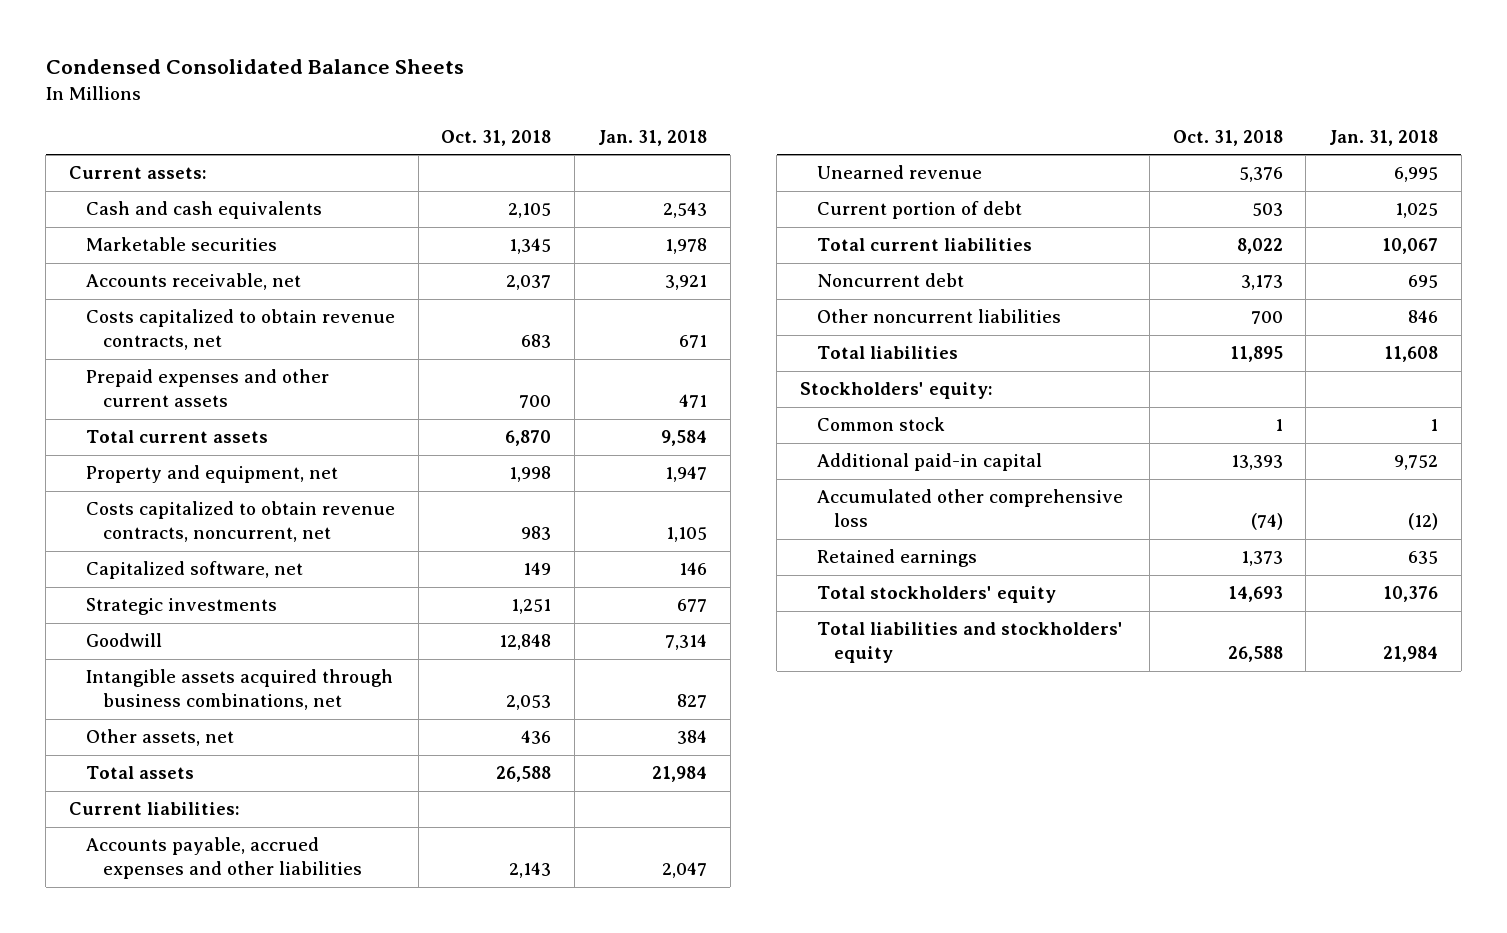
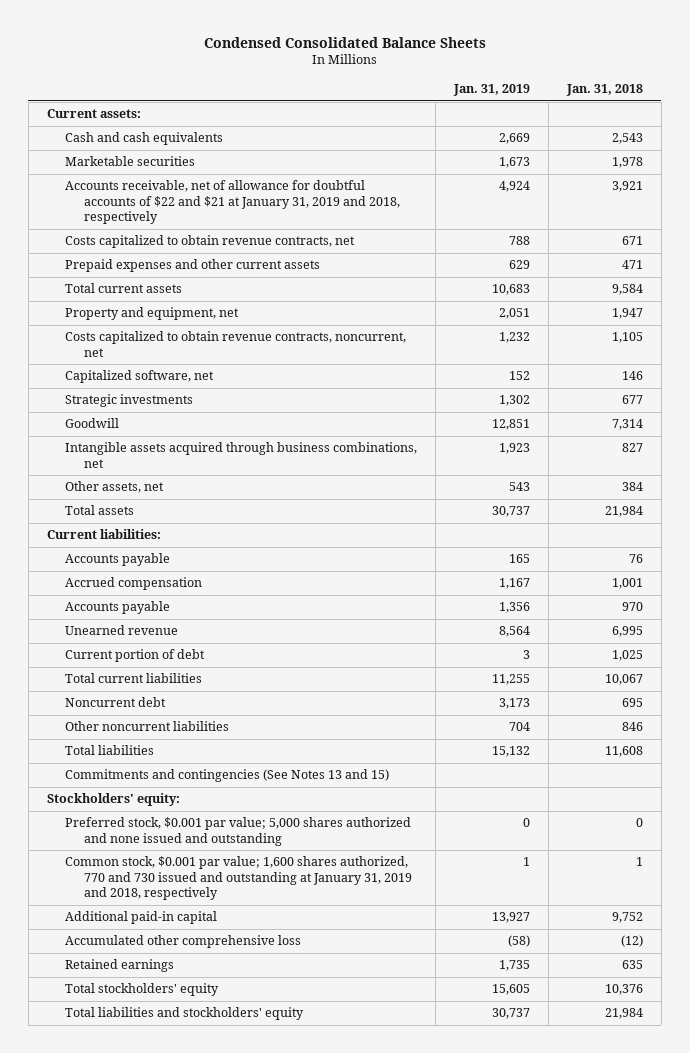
[441,129,552,146] Oct. 31, 2018 -> none
none -> [453,84,531,97] Jan. 31, 2019
[85,273,301,291] Accounts receivable, net -> [65,180,400,225] Accounts receivable, net of allowance for doubtful accounts of $22 and $21 at January 31, 2019 and 2018, respectively
[85,837,362,880] Accounts payable, accrued expenses and other liabilities -> none
none -> [65,553,171,567] Accounts payable
none -> [65,577,203,591] Accrued compensation
none -> [65,601,171,615] Accounts payable
none -> [65,769,390,783] Commitments and contingencies (See Notes 13 and 15)
none -> [65,817,412,846] Preferred stock, $0.001 par value; 5,000 shares authorized and none issued and outstanding
[817,417,946,432] Common stock -> [65,856,412,901] Common stock, $0.001 par value; 1,600 shares authorized, 770 and 730 issued and outstanding at January 31, 2019 and 2018, respectively

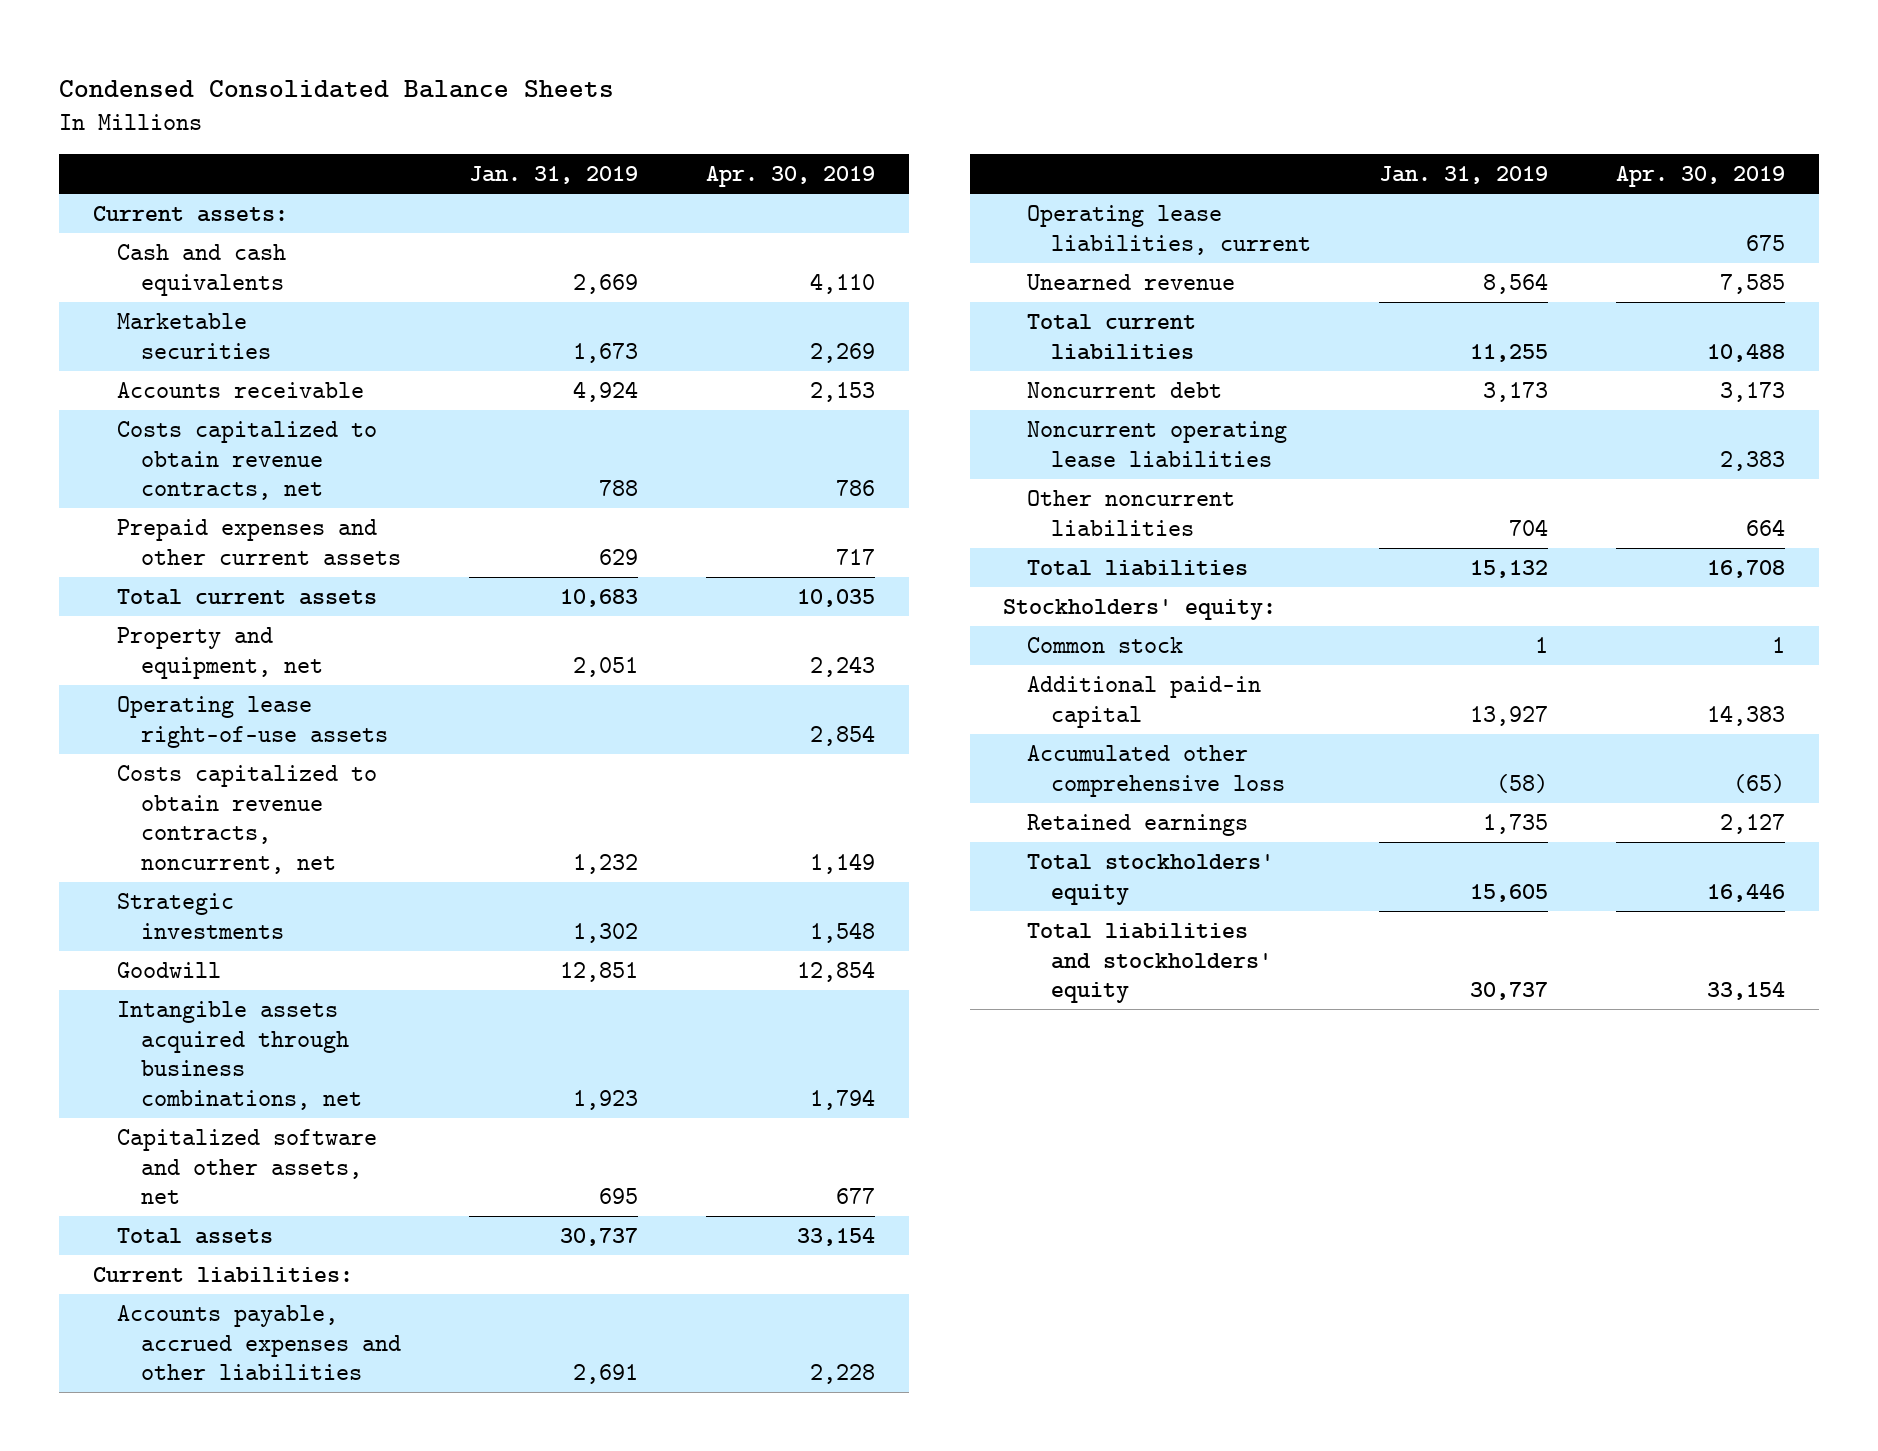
[565,84,643,97] Jan. 31, 2018 -> none
none -> [705,166,875,188] Apr. 30, 2019
[65,180,400,225] Accounts receivable, net of allowance for doubtful accounts of $22 and $21 at January 31, 2019 and 2018, respectively -> [116,382,364,399] Accounts receivable
none -> [116,696,388,748] Operating lease right-of-use assets
[65,370,215,384] Capitalized software, net -> none
[65,481,165,494] Other assets, net -> [116,1129,377,1205] Capitalized software and other assets, net
[509,482,531,492] 543 -> [598,1188,638,1205] 695
[65,553,171,567] Accounts payable -> none
[65,577,203,591] Accrued compensation -> none
[65,601,171,615] Accounts payable -> none
none -> [116,1305,401,1381] Accounts payable, accrued expenses and other liabilities
none -> [1027,205,1312,255] Operating lease liabilities, current
[65,649,206,663] Current portion of debt -> none
none -> [1027,421,1288,467] Noncurrent operating lease liabilities
[65,769,390,783] Commitments and contingencies (See Notes 13 and 15) -> none
[65,817,412,846] Preferred stock, $0.001 par value; 5,000 shares authorized and none issued and outstanding -> none
[65,856,412,901] Common stock, $0.001 par value; 1,600 shares authorized, 770 and 730 issued and outstanding at January 31, 2019 and 2018, respectively -> [1027,637,1184,654] Common stock

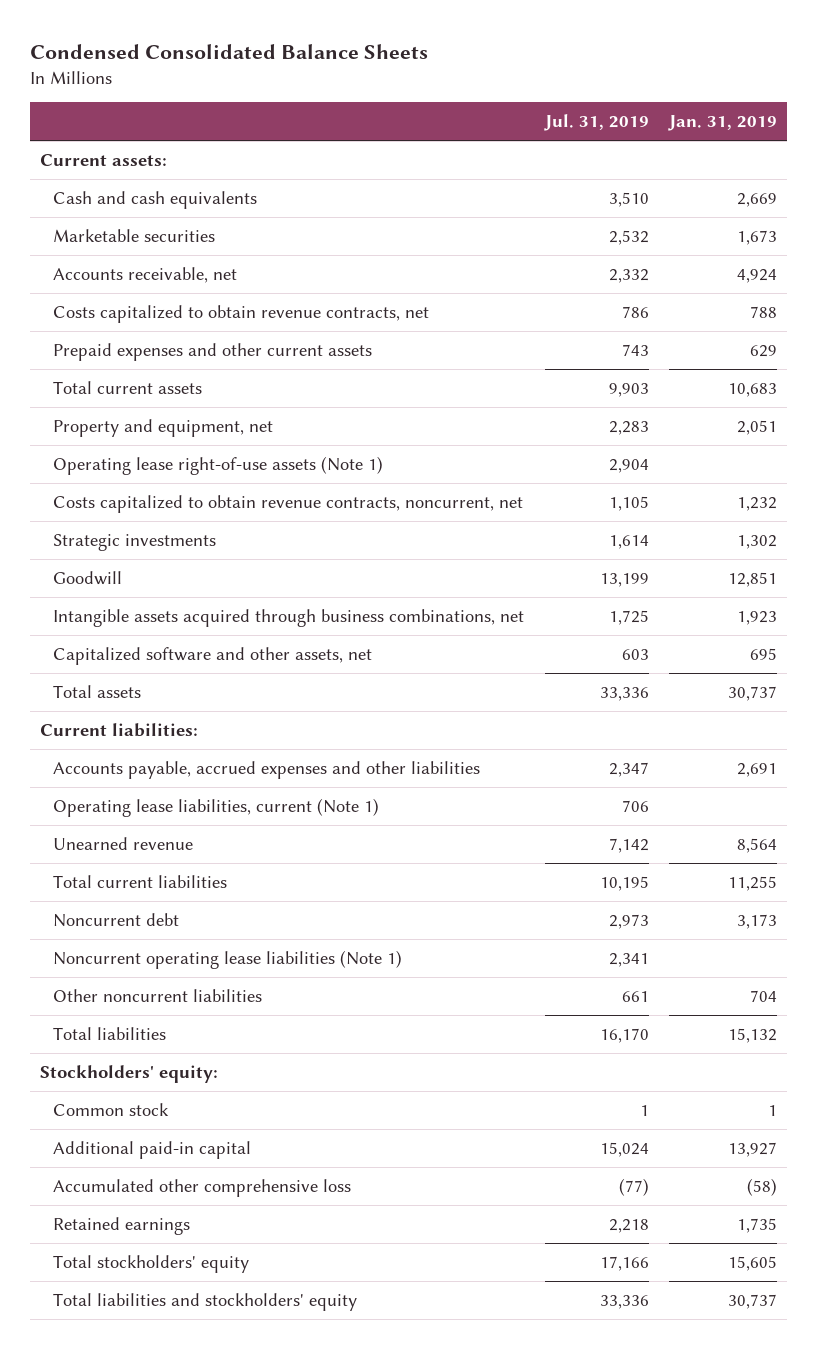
[705,166,875,188] Apr. 30, 2019 -> none
none -> [543,114,649,132] Jul. 31, 2019
[116,382,364,399] Accounts receivable -> [53,266,238,283] Accounts receivable, net
[116,696,388,748] Operating lease right-of-use assets -> [53,455,384,475] Operating lease right-of-use assets (Note 1)
[1027,205,1312,255] Operating lease liabilities, current -> [53,797,380,817] Operating lease liabilities, current (Note 1)
[1027,421,1288,467] Noncurrent operating lease liabilities -> [53,949,403,969] Noncurrent operating lease liabilities (Note 1)

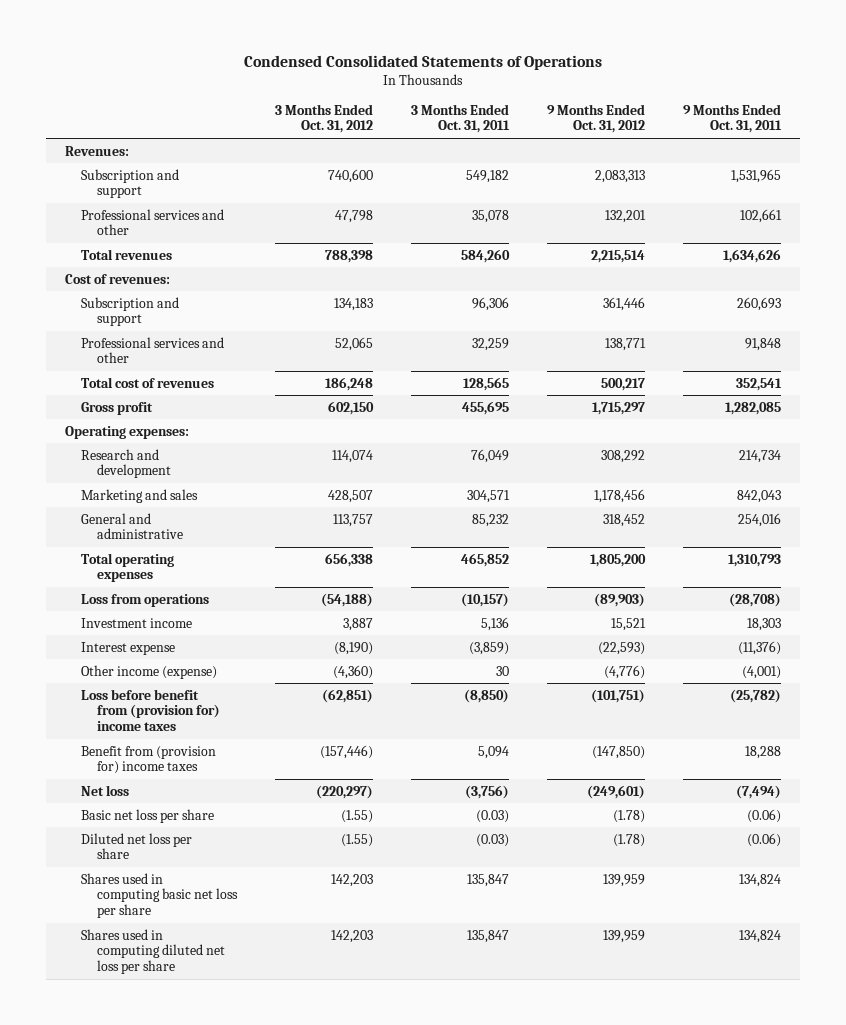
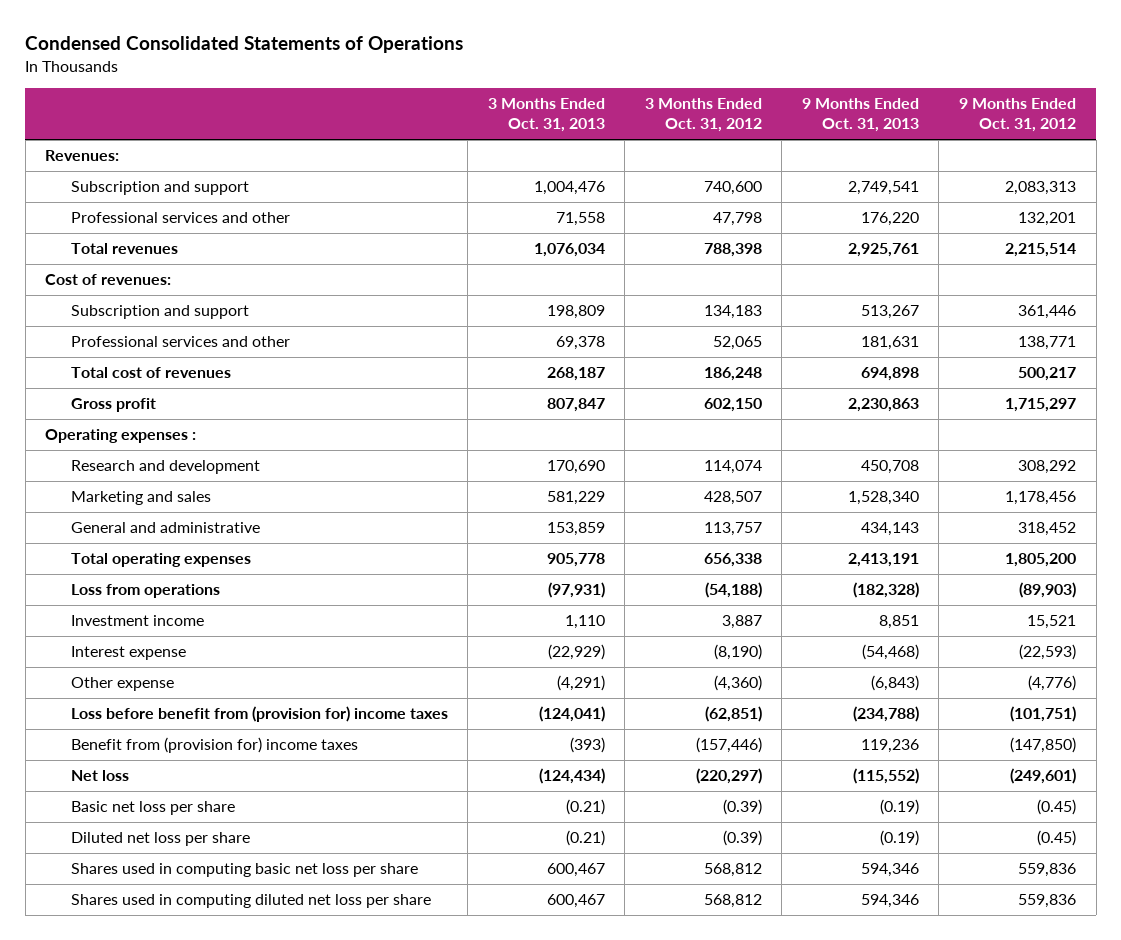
[411,103,511,134] 3 Months Ended Oct. 31, 2011 -> none
[683,103,783,134] 9 Months Ended Oct. 31, 2011 -> none
none -> [487,98,605,133] 3 Months Ended Oct. 31, 2013
none -> [801,98,919,133] 9 Months Ended Oct. 31, 2013
[65,425,190,439] Operating expenses: -> [45,429,197,444] Operating expenses :
[80,664,217,679] Other income (expense) -> [70,677,174,692] Other expense
[340,809,373,823] (1.55) -> [722,799,762,816] (0.39)
[613,809,646,823] (1.78) -> [1037,799,1077,816] (0.45)
[340,833,373,847] (1.55) -> [722,830,762,847] (0.39)
[613,833,646,847] (1.78) -> [1037,830,1077,847] (0.45)
[330,873,373,887] 142,203 -> [703,863,762,878] 568,812
[603,873,646,887] 139,959 -> [1018,863,1077,878] 559,836
[330,929,373,943] 142,203 -> [703,894,762,909] 568,812
[603,929,646,943] 139,959 -> [1018,894,1077,909] 559,836

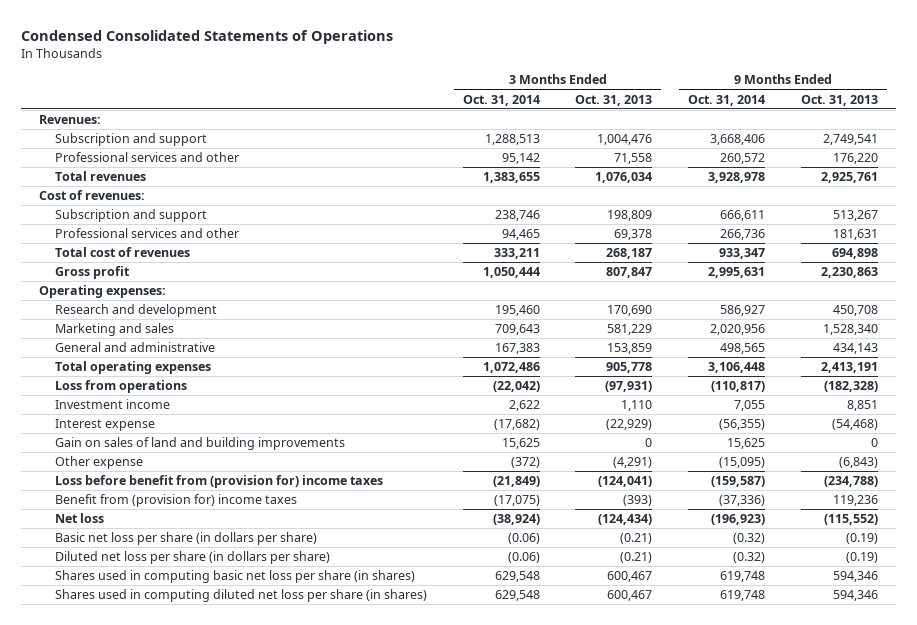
[644,98,762,133] 3 Months Ended Oct. 31, 2012 -> none
[959,98,1077,133] 9 Months Ended Oct. 31, 2012 -> none
none -> [462,94,540,106] Oct. 31, 2014
none -> [688,94,766,106] Oct. 31, 2014
[45,429,197,444] Operating expenses : -> [39,285,167,299] Operating expenses:
none -> [55,437,346,451] Gain on sales of land and building improvements
[70,801,235,816] Basic net loss per share -> [55,532,318,546] Basic net loss per share (in dollars per share)
[70,832,250,847] Diluted net loss per share -> [55,551,331,565] Diluted net loss per share (in dollars per share)
[70,863,418,878] Shares used in computing basic net loss per share -> [55,570,416,584] Shares used in computing basic net loss per share (in shares)
[70,894,431,909] Shares used in computing diluted net loss per share -> [55,589,428,603] Shares used in computing diluted net loss per share (in shares)

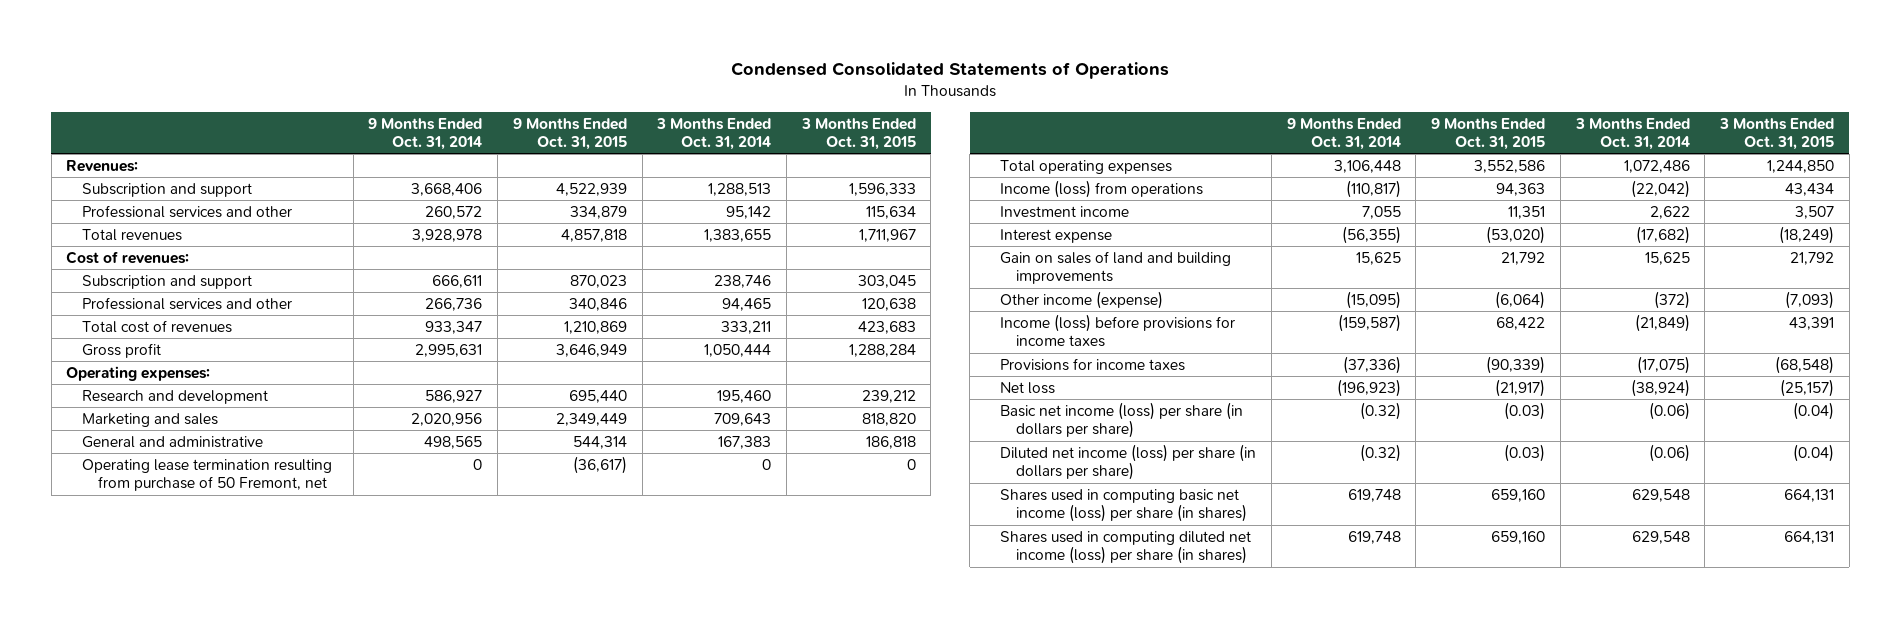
[575,94,653,106] Oct. 31, 2013 -> none
[800,94,878,106] Oct. 31, 2013 -> none
none -> [512,117,627,150] 9 Months Ended Oct. 31, 2015
none -> [800,117,916,150] 3 Months Ended Oct. 31, 2015
none -> [82,458,333,492] Operating lease termination resulting from purchase of 50 Fremont, net
[55,380,188,394] Loss from operations -> [1000,179,1204,198] Income (loss) from operations
[55,456,144,470] Other expense -> [1000,290,1164,309] Other income (expense)
[55,475,384,489] Loss before benefit from (provision for) income taxes -> [1000,313,1236,348] Income (loss) before provisions for income taxes
[55,494,298,508] Benefit from (provision for) income taxes -> [1000,357,1186,371] Provisions for income taxes
[55,532,318,546] Basic net loss per share (in dollars per share) -> [1000,401,1244,439] Basic net income (loss) per share (in dollars per share)
[55,551,331,565] Diluted net loss per share (in dollars per share) -> [1000,443,1257,481] Diluted net income (loss) per share (in dollars per share)
[55,570,416,584] Shares used in computing basic net loss per share (in shares) -> [1000,488,1247,523] Shares used in computing basic net income (loss) per share (in shares)
[55,589,428,603] Shares used in computing diluted net loss per share (in shares) -> [1000,530,1252,565] Shares used in computing diluted net income (loss) per share (in shares)

